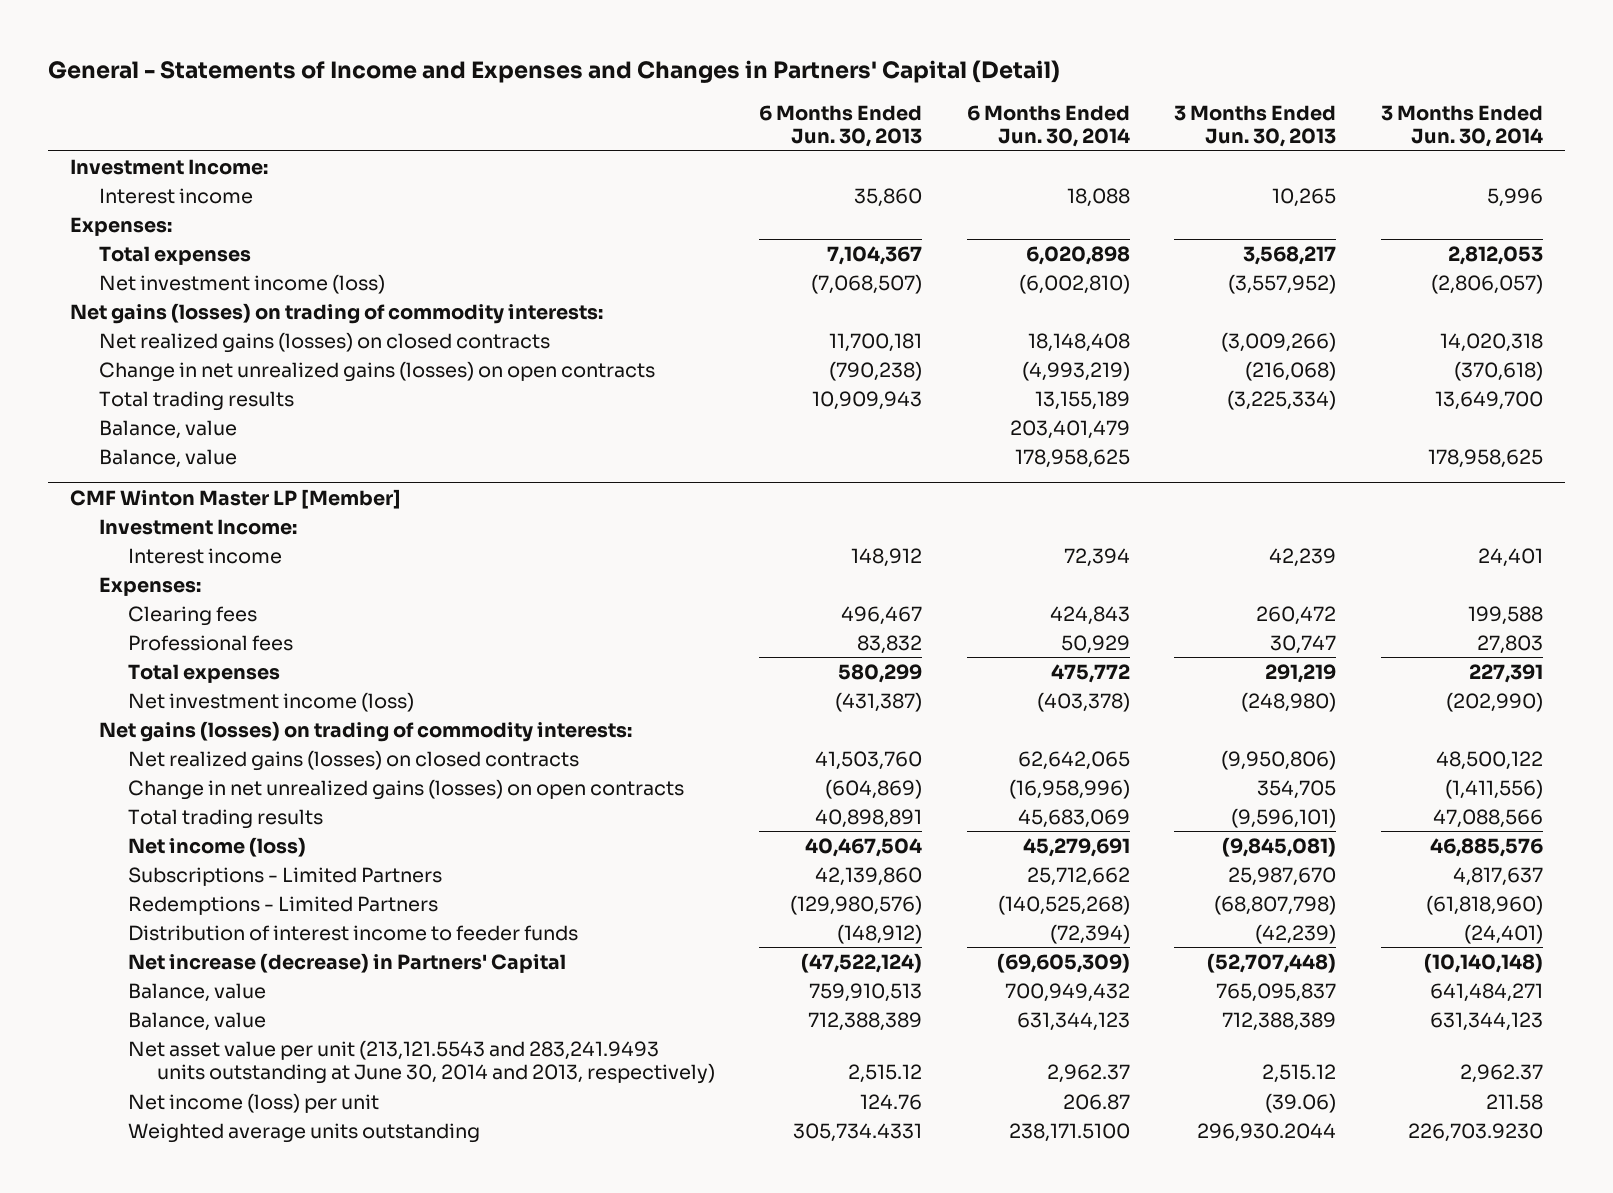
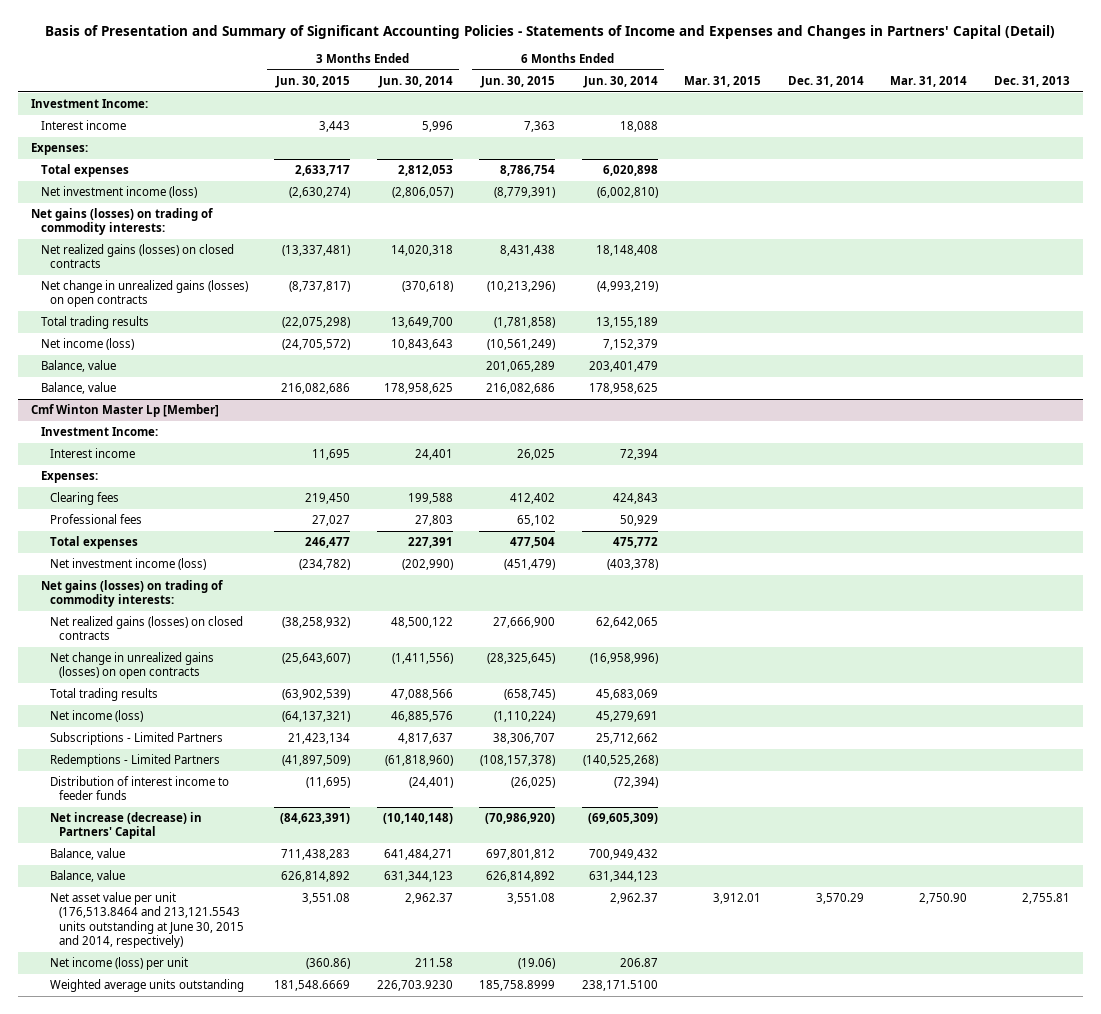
[47,60,1060,84] General - Statements of Income and Expenses and Changes in Partners' Capital (Detail) -> [45,25,1056,40] Basis of Presentation and Summary of Significant Accounting Policies - Statements of Income and Expenses and Changes in Partners' Capital (Detail)
[759,104,923,148] 6 Months Ended Jun. 30, 2013 -> none
[1174,104,1337,148] 3 Months Ended Jun. 30, 2013 -> none
none -> [275,76,351,89] Jun. 30, 2015
none -> [480,76,556,89] Jun. 30, 2015
none -> [684,76,762,88] Mar. 31, 2015
none -> [787,76,864,88] Dec. 31, 2014
none -> [890,76,968,88] Mar. 31, 2014
none -> [993,76,1070,88] Dec. 31, 2013
[98,360,655,382] Change in net unrealized gains (losses) on open contracts -> [40,280,248,308] Net change in unrealized gains (losses) on open contracts
none -> [40,338,134,351] Net income (loss)
[69,488,401,509] CMF Winton Master LP [Member] -> [31,404,220,418] Cmf Winton Master Lp [Member]
[128,778,685,800] Change in net unrealized gains (losses) on open contracts -> [49,652,214,680] Net change in unrealized gains (losses) on open contracts
[128,1039,716,1085] Net asset value per unit (213,121.5543 and 283,241.9493 units outstanding at June 30, 2014 and 2013, respectively) -> [49,892,245,948] Net asset value per unit (176,513.8464 and 213,121.5543 units outstanding at June 30, 2015 and 2014, respectively)

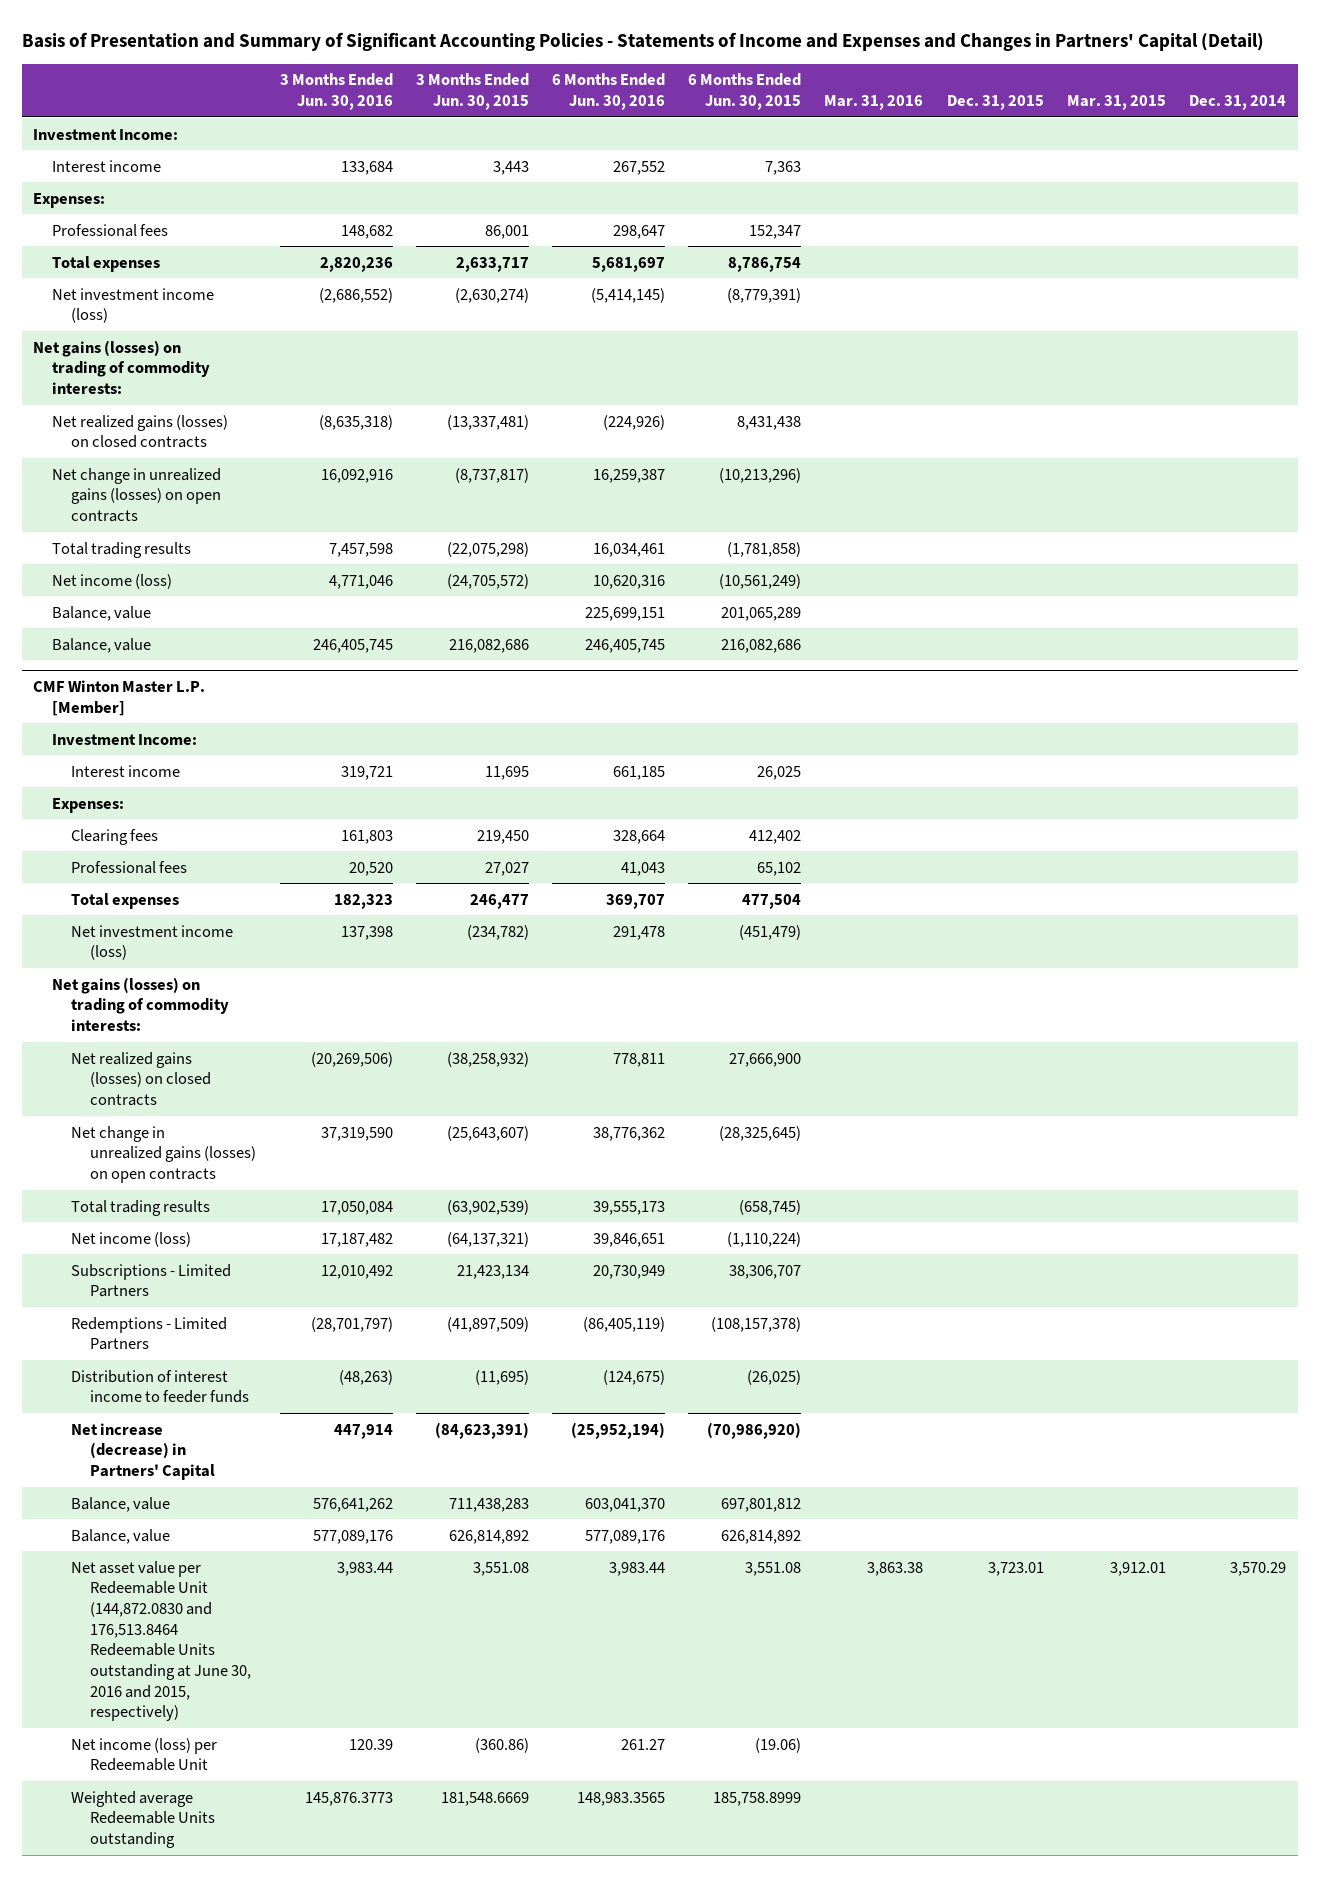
[377,76,453,89] Jun. 30, 2014 -> none
[582,76,658,89] Jun. 30, 2014 -> none
[890,76,968,88] Mar. 31, 2014 -> none
[993,76,1070,88] Dec. 31, 2013 -> none
none -> [279,73,393,110] 3 Months Ended Jun. 30, 2016
none -> [552,73,666,110] 6 Months Ended Jun. 30, 2016
none -> [824,94,924,110] Mar. 31, 2016
none -> [946,94,1044,110] Dec. 31, 2015
none -> [52,223,169,237] Professional fees
[31,404,220,418] Cmf Winton Master Lp [Member] -> [33,679,206,716] CMF Winton Master L.P. [Member]
[49,892,245,948] Net asset value per unit (176,513.8464 and 213,121.5543 units outstanding at June 30, 2015 and 2014, respectively) -> [71,1560,252,1722] Net asset value per Redeemable Unit (144,872.0830 and 176,513.8464 Redeemable Units outstanding at June 30, 2016 and 2015, respectively)
[49,957,188,971] Net income (loss) per unit -> [71,1737,218,1772] Net income (loss) per Redeemable Unit
[49,979,244,993] Weighted average units outstanding -> [71,1790,216,1848] Weighted average Redeemable Units outstanding

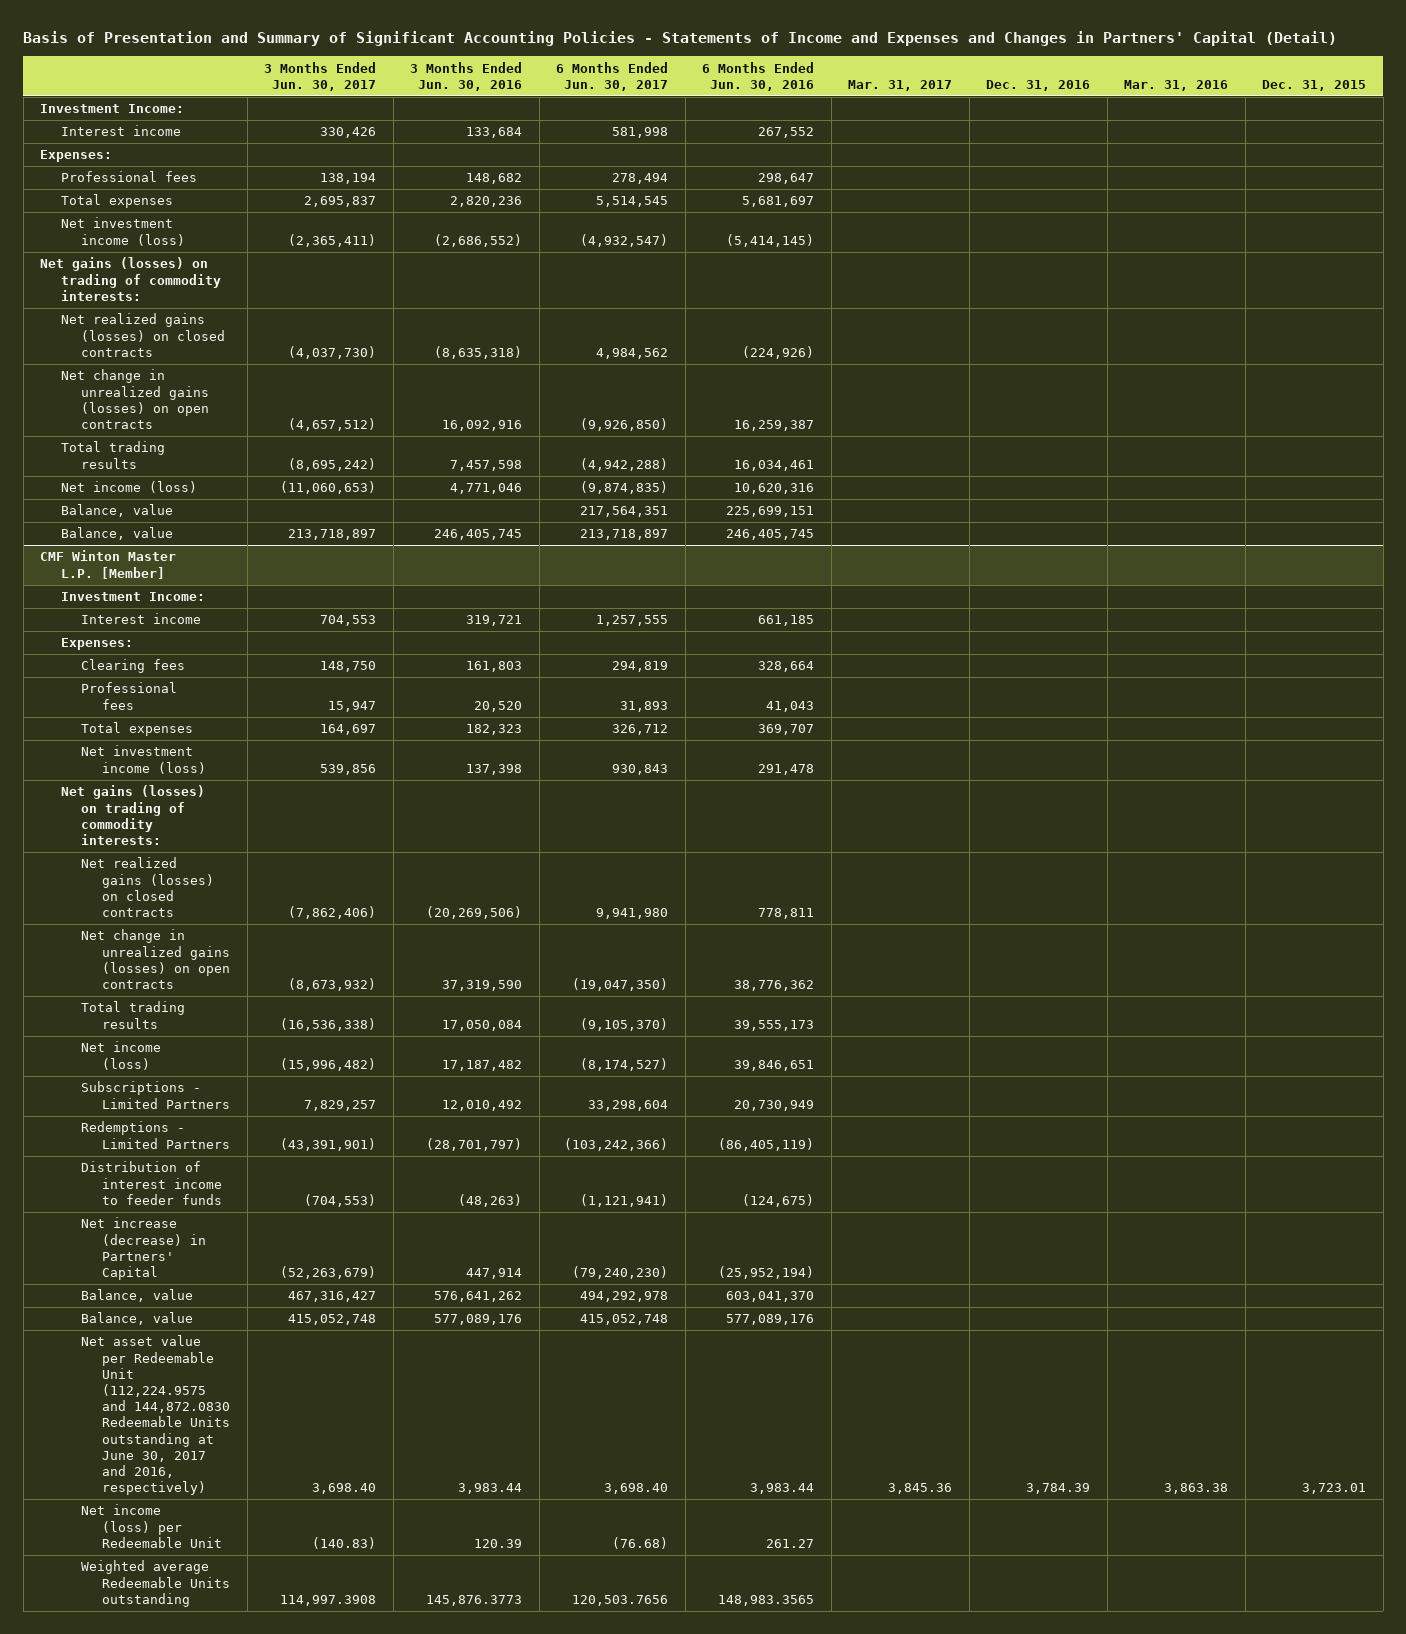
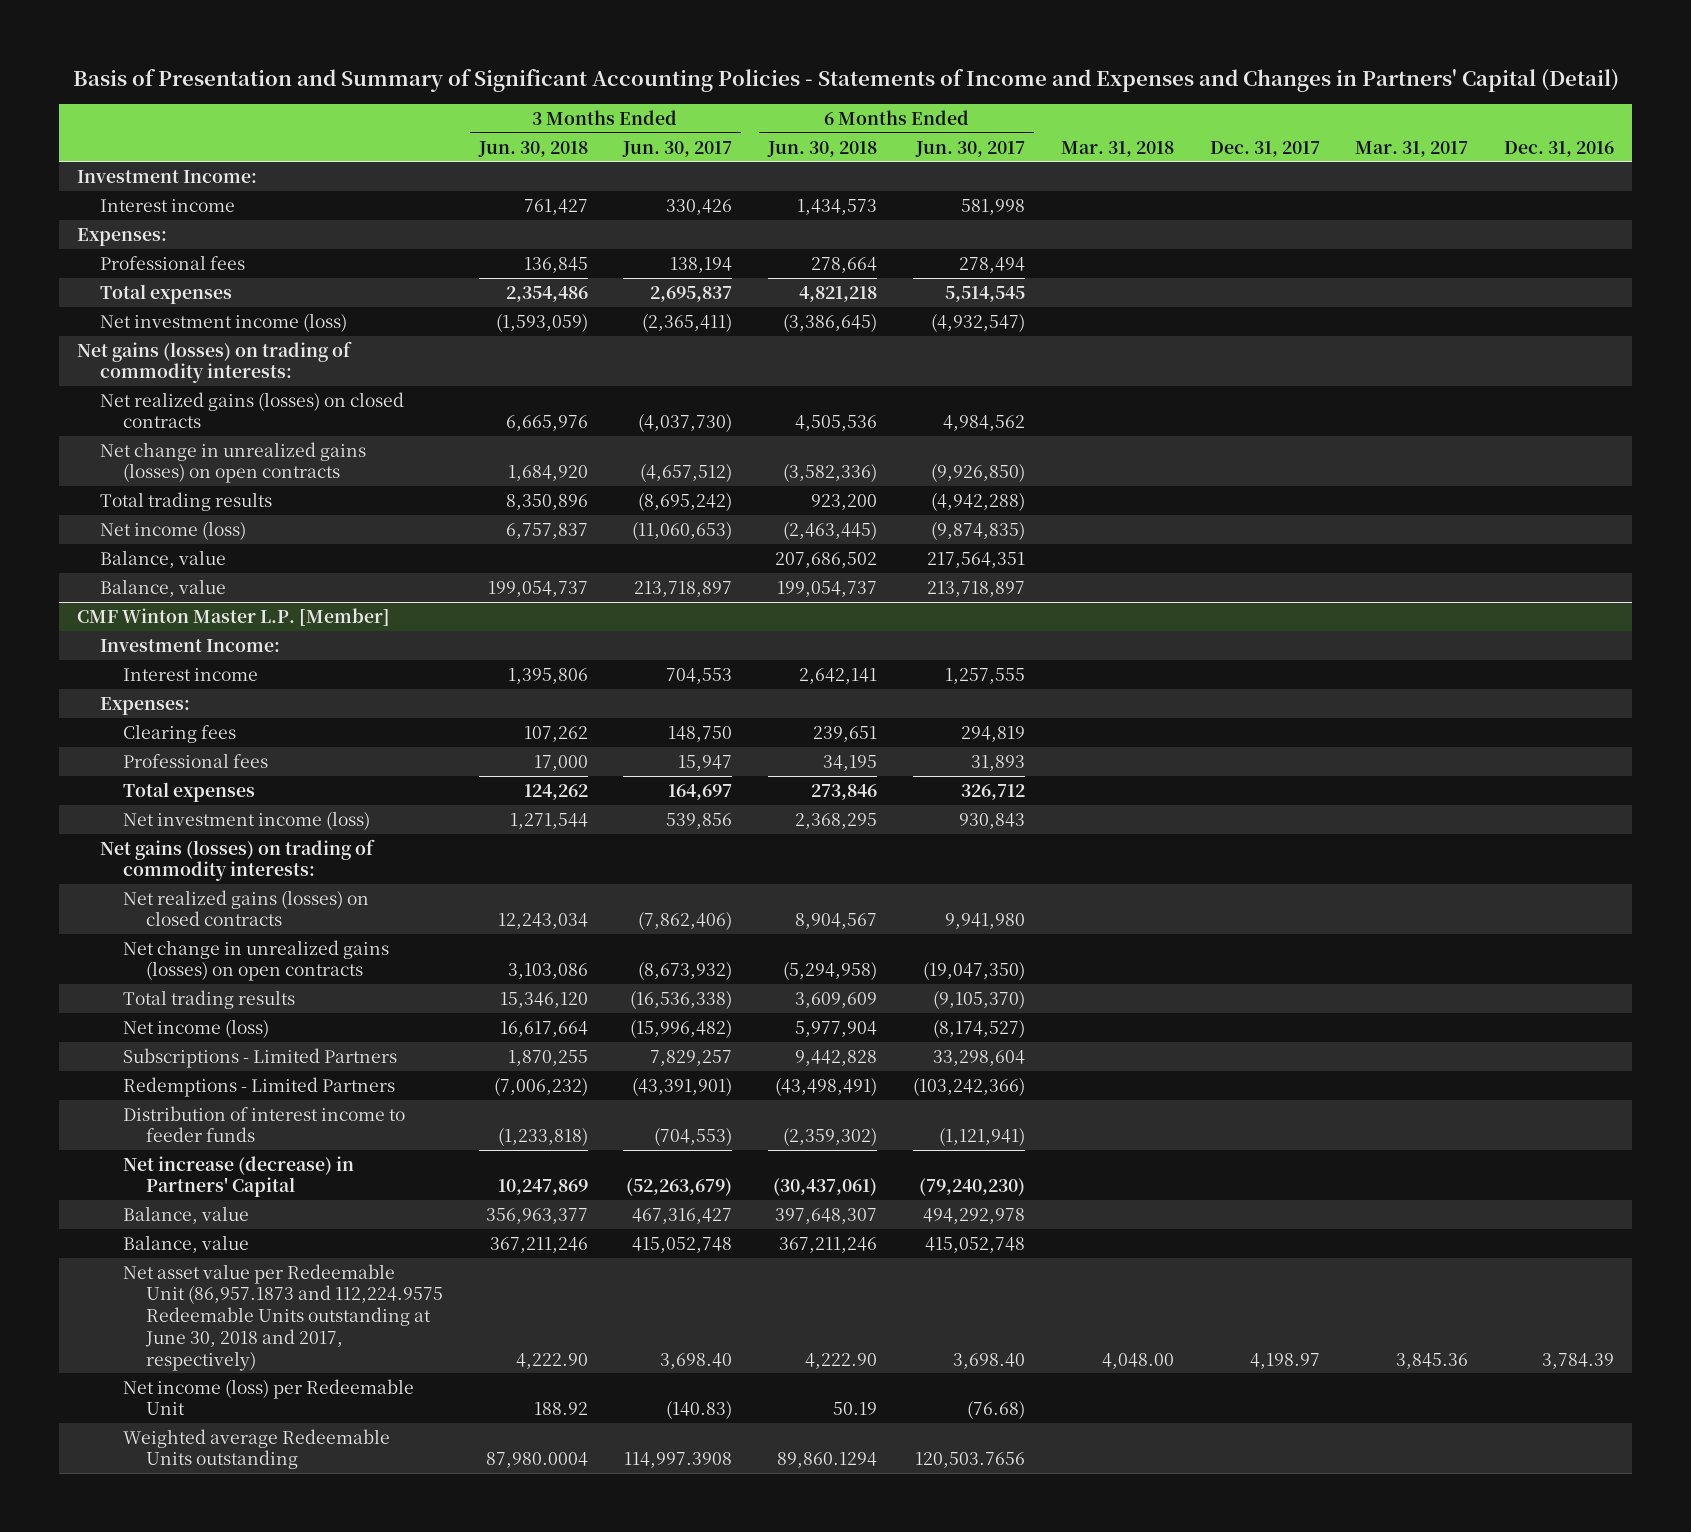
[410,61,523,91] 3 Months Ended Jun. 30, 2016 -> none
[702,61,815,91] 6 Months Ended Jun. 30, 2016 -> none
[1124,79,1229,91] Mar. 31, 2016 -> none
[1262,79,1367,91] Dec. 31, 2015 -> none
none -> [477,140,588,157] Jun. 30, 2018
none -> [767,140,878,157] Jun. 30, 2018
none -> [1060,140,1174,157] Mar. 31, 2018
none -> [1209,140,1320,157] Dec. 31, 2017
[81,1335,231,1496] Net asset value per Redeemable Unit (112,224.9575 and 144,872.0830 Redeemable Units outstanding at June 30, 2017 and 2016, respectively) -> [122,1263,443,1371] Net asset value per Redeemable Unit (86,957.1873 and 112,224.9575 Redeemable Units outstanding at June 30, 2018 and 2017, respectively)

